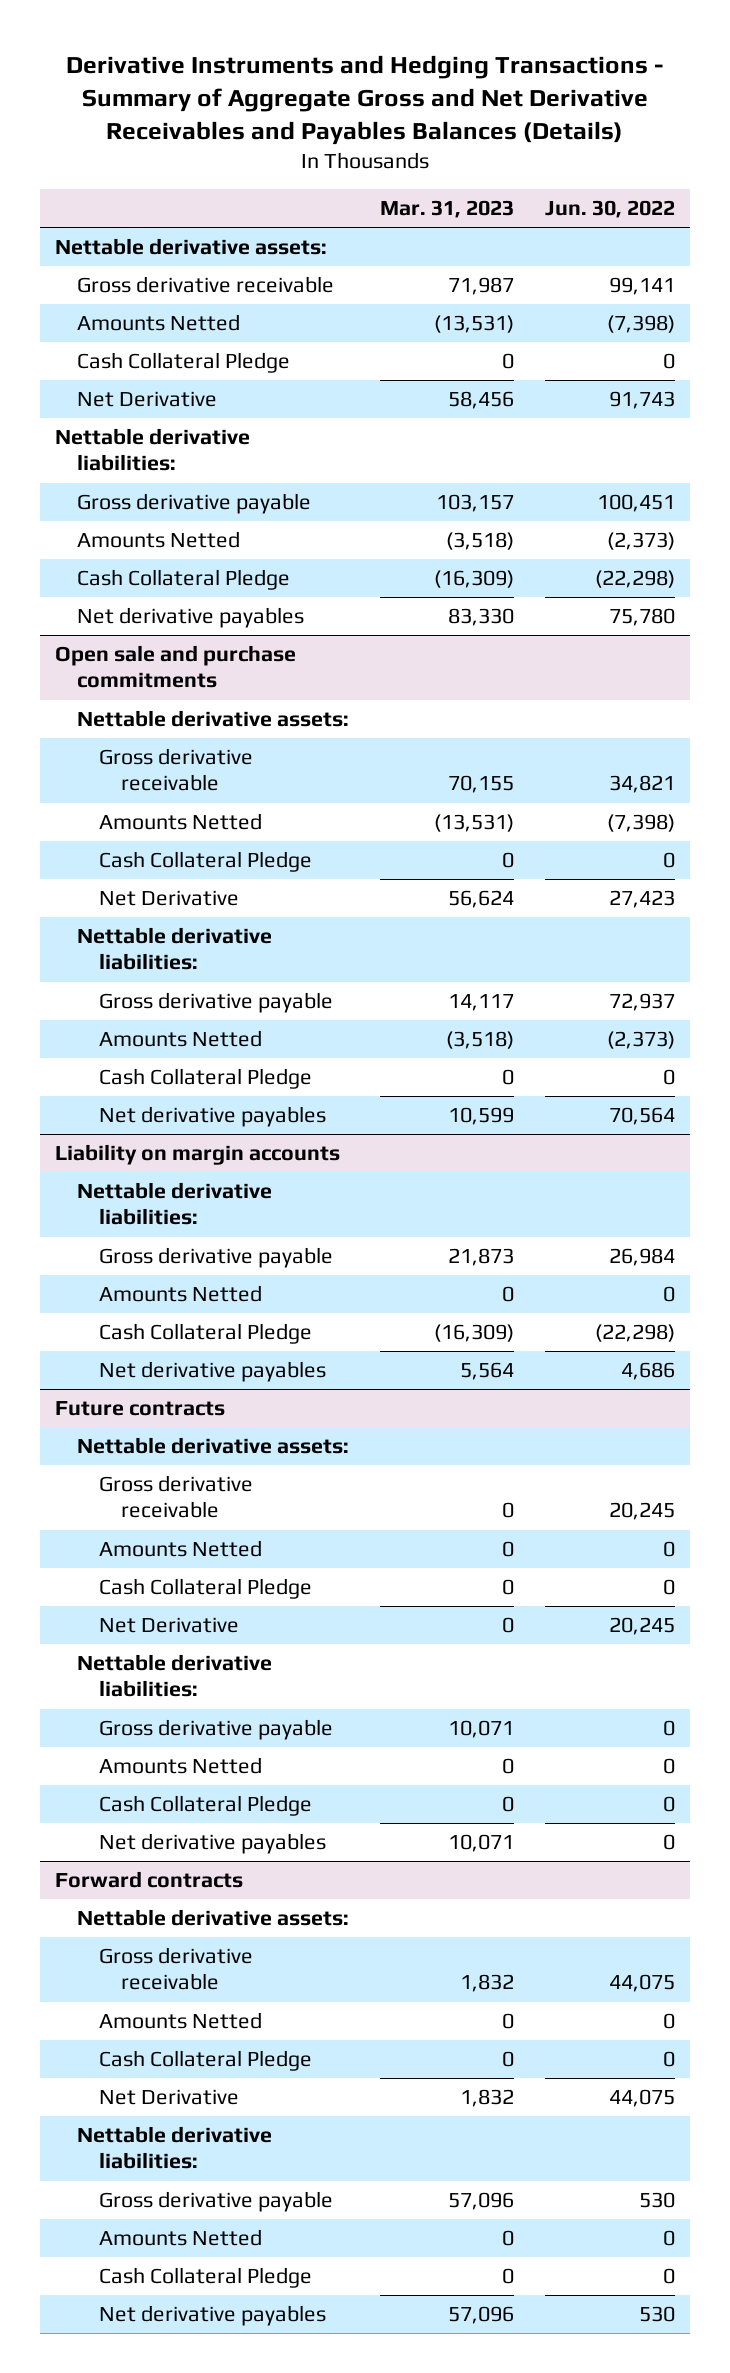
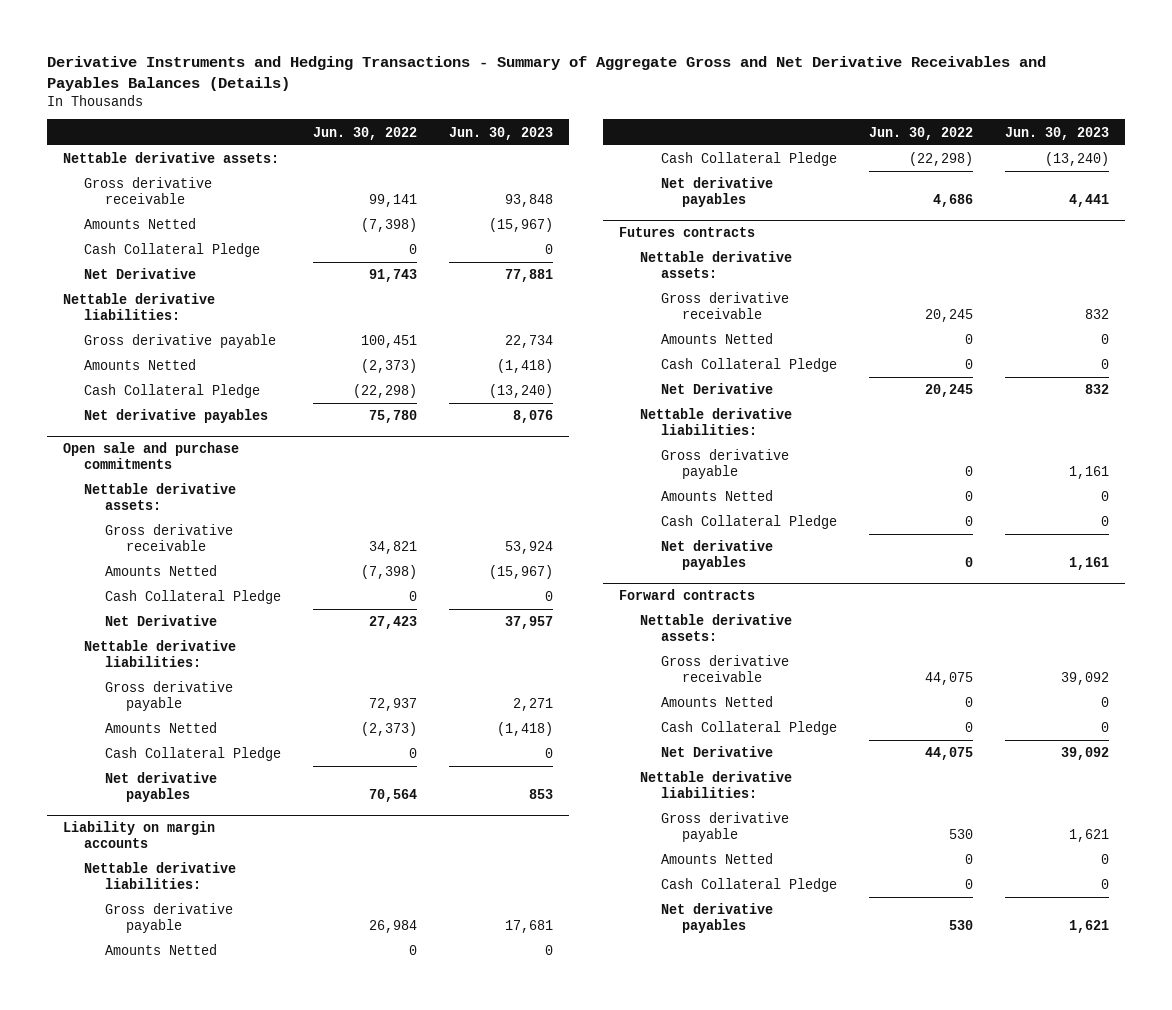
[380,200,515,219] Mar. 31, 2023 -> none
none -> [449,126,554,140] Jun. 30, 2023
[55,1400,226,1416] Future contracts -> [618,227,755,238] Futures contracts

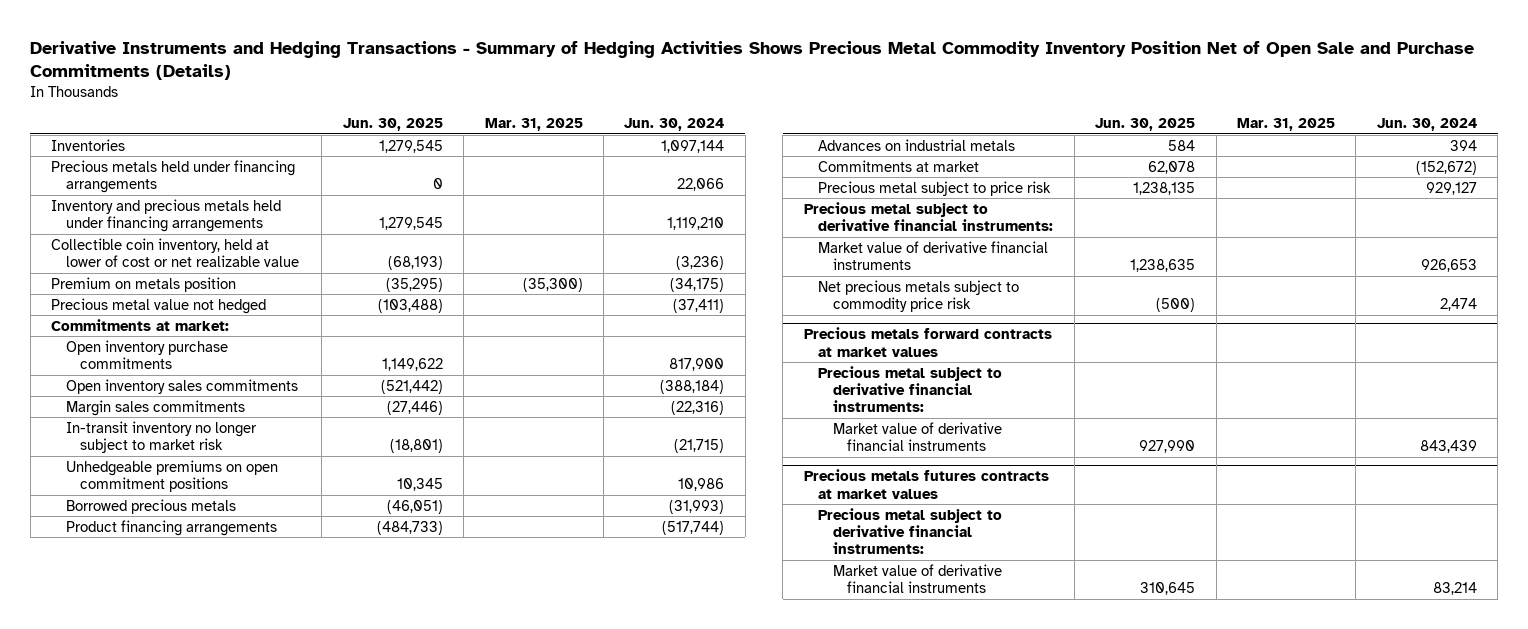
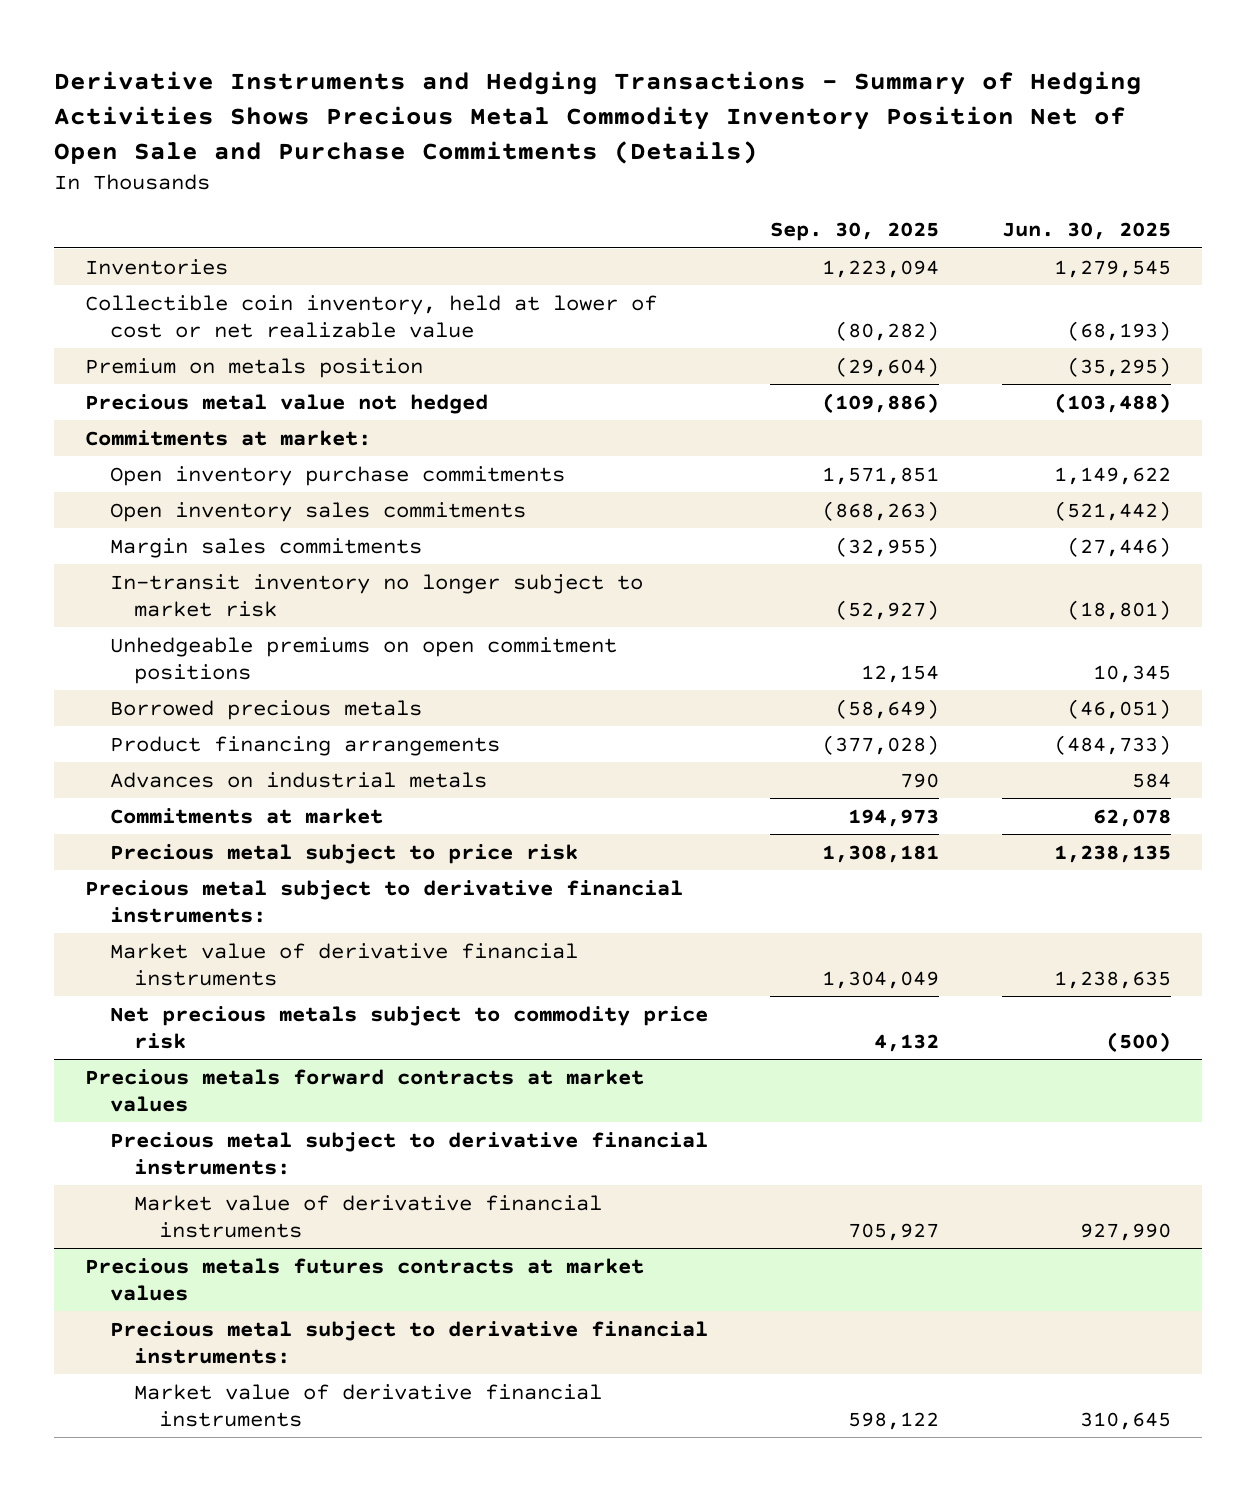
[484,118,583,132] Mar. 31, 2025 -> none
[624,118,725,132] Jun. 30, 2024 -> none
none -> [770,222,940,242] Sep. 30, 2025
[51,159,296,194] Precious metals held under financing arrangements -> none
[51,198,282,233] Inventory and precious metals held under financing arrangements -> none

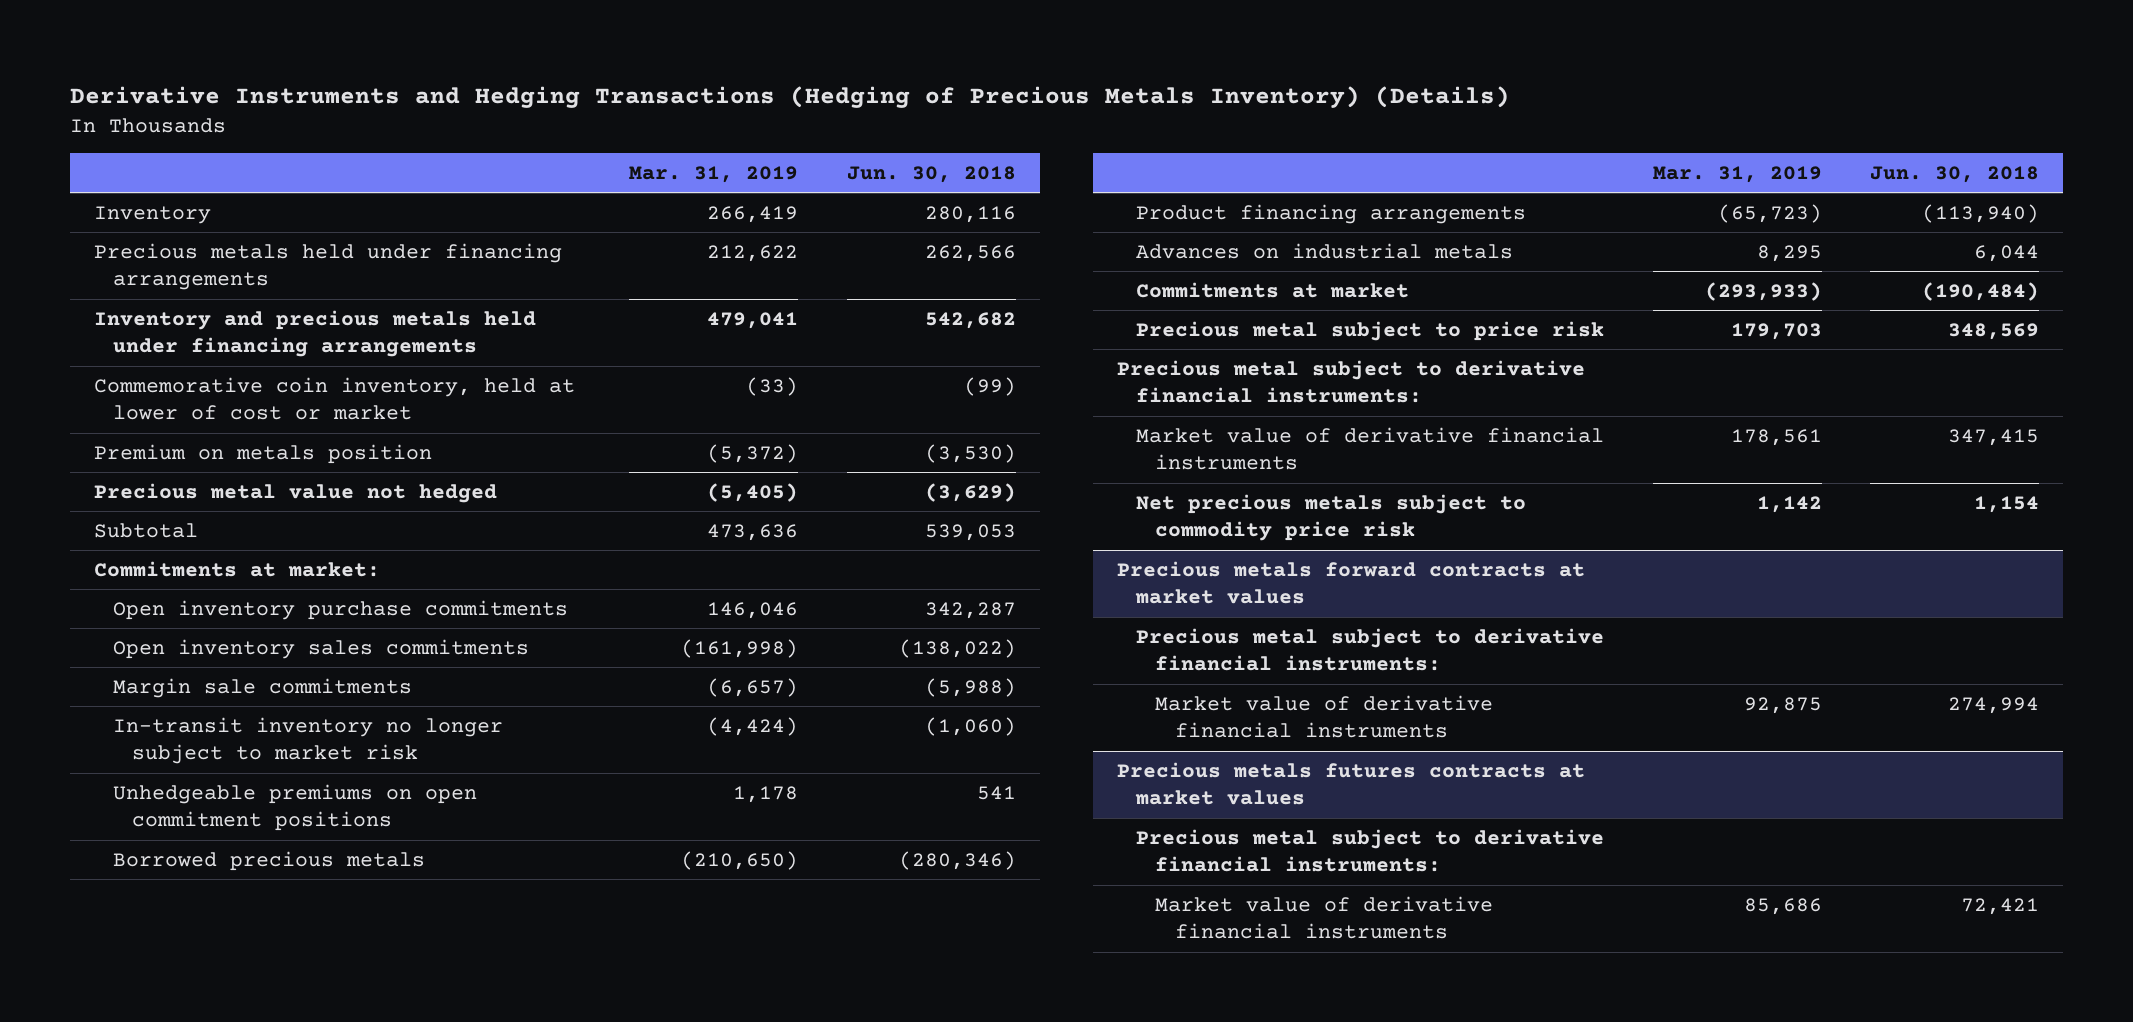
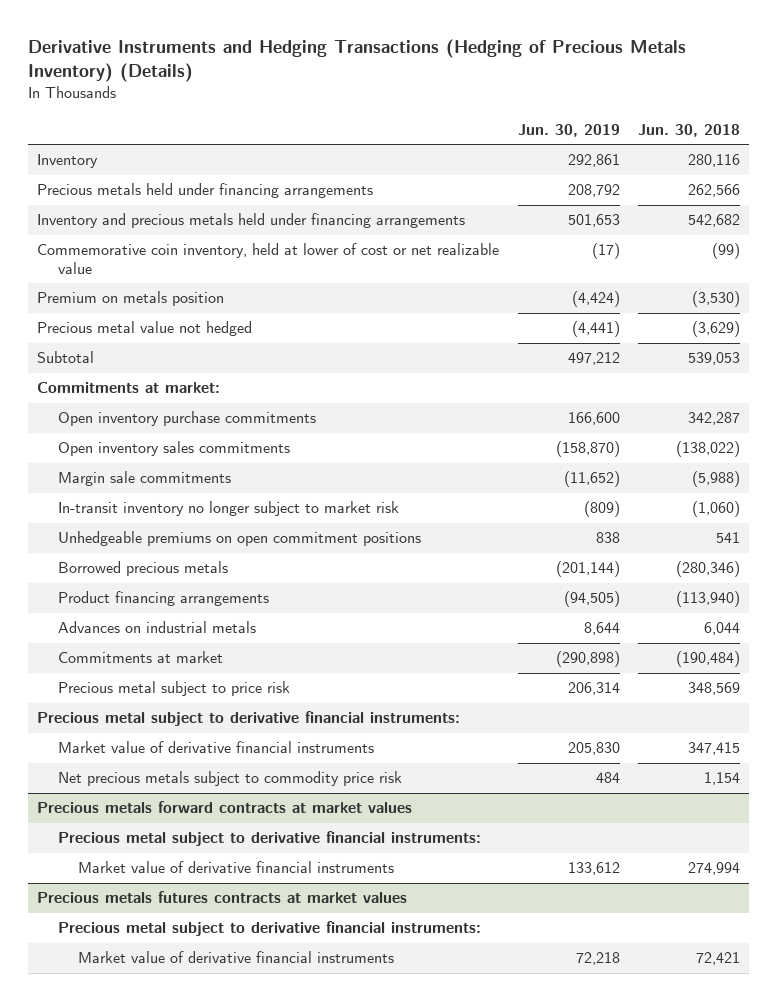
[629,165,799,183] Mar. 31, 2019 -> none
none -> [517,123,620,137] Jun. 30, 2019
[93,376,575,421] Commemorative coin inventory, held at lower of cost or market -> [37,243,500,275] Commemorative coin inventory, held at lower of cost or net realizable value

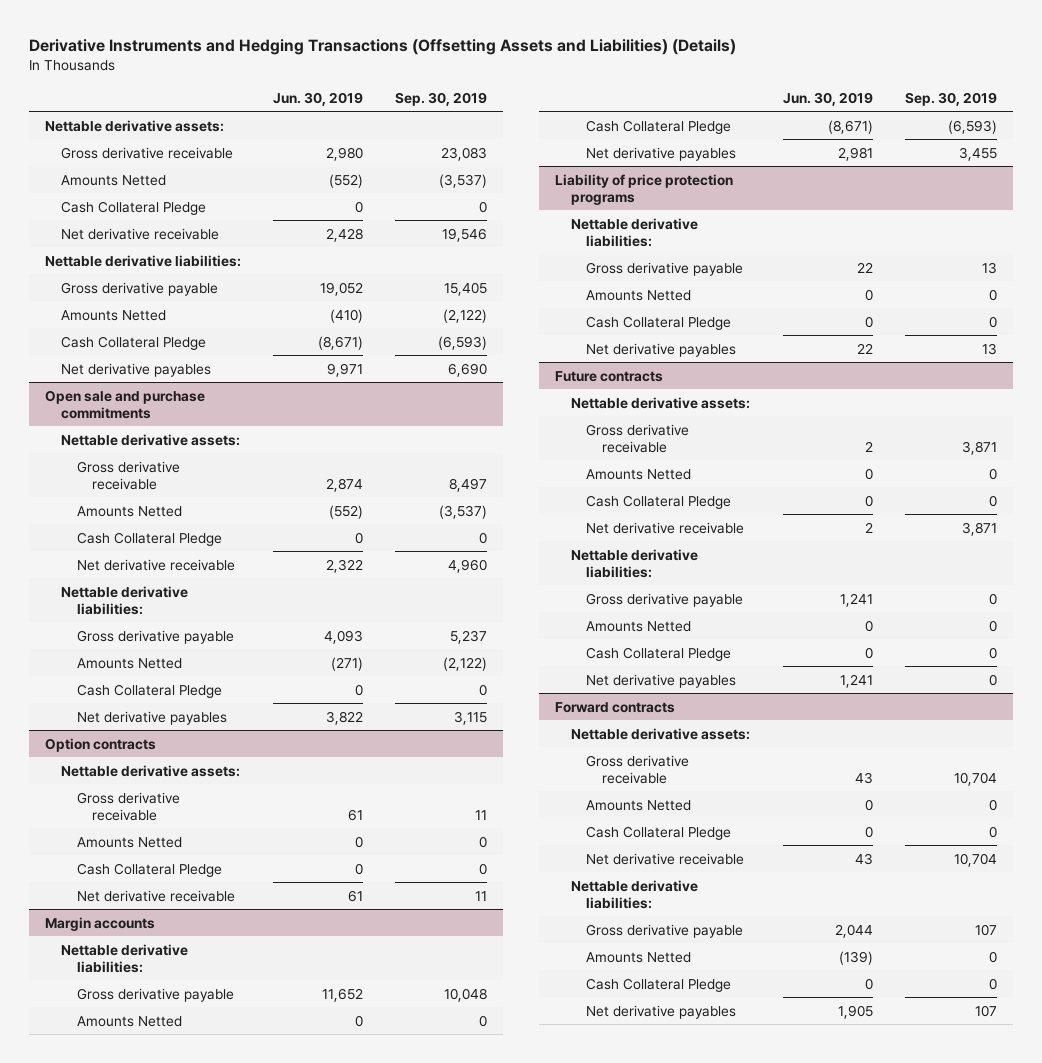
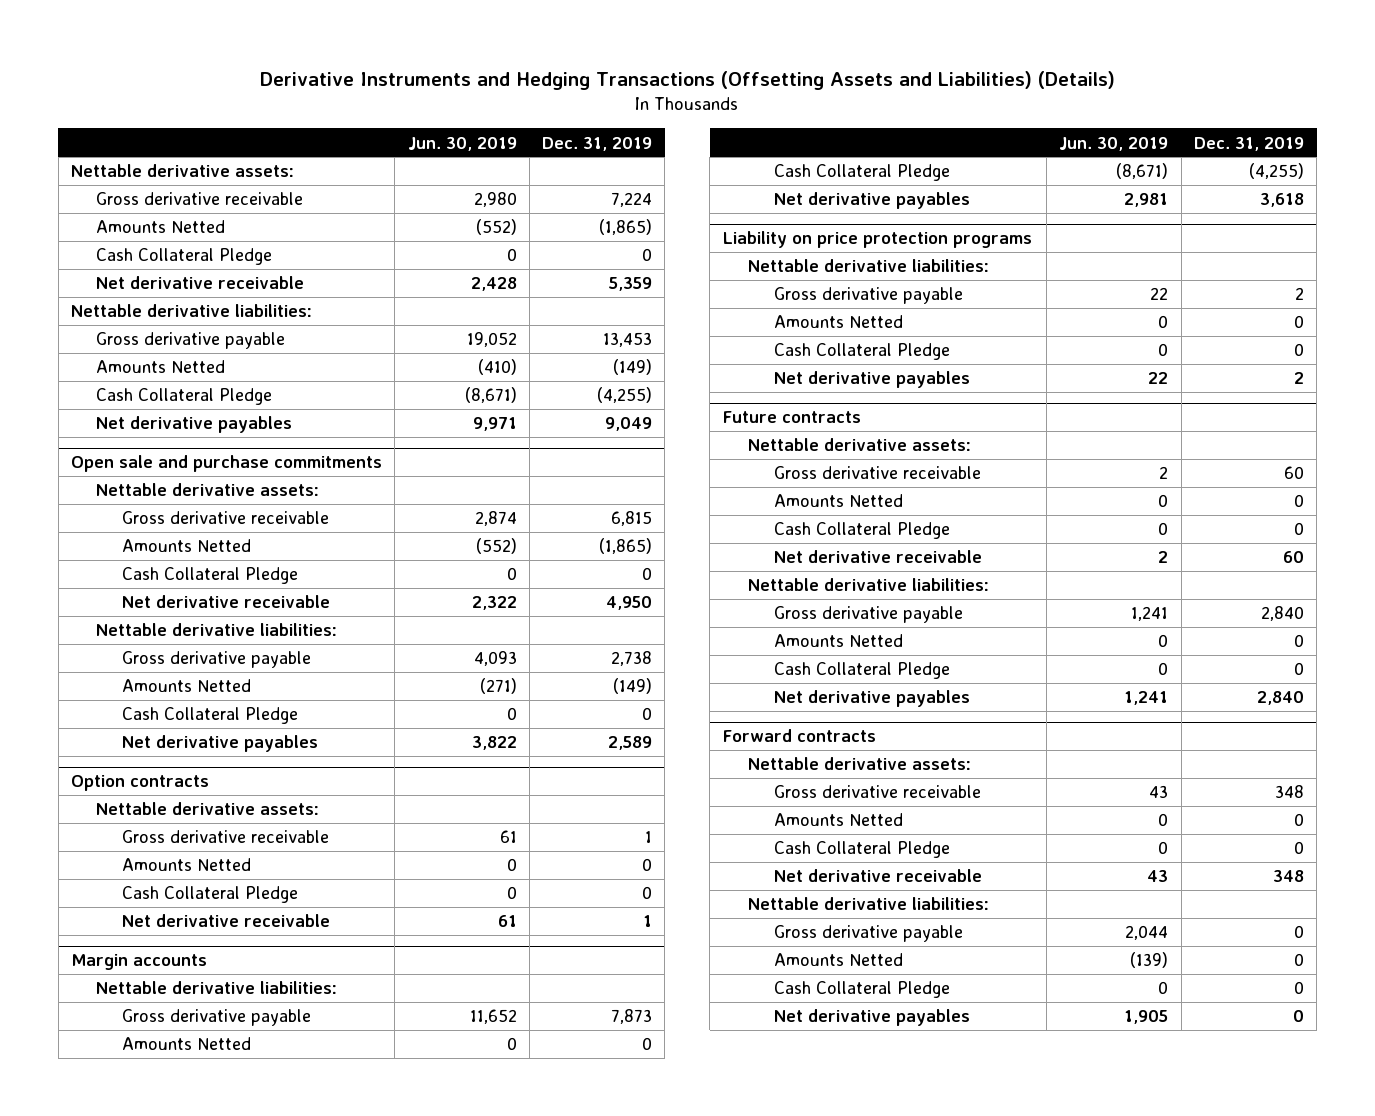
[395,91,488,106] Sep. 30, 2019 -> none
none -> [542,136,653,151] Dec. 31, 2019
[554,173,733,205] Liability of price protection programs -> [722,231,1032,249] Liability on price protection programs

